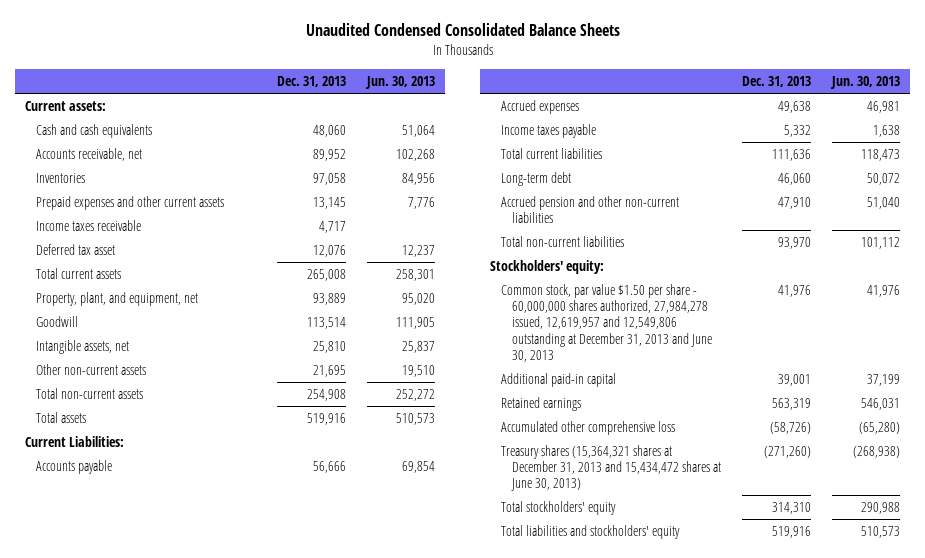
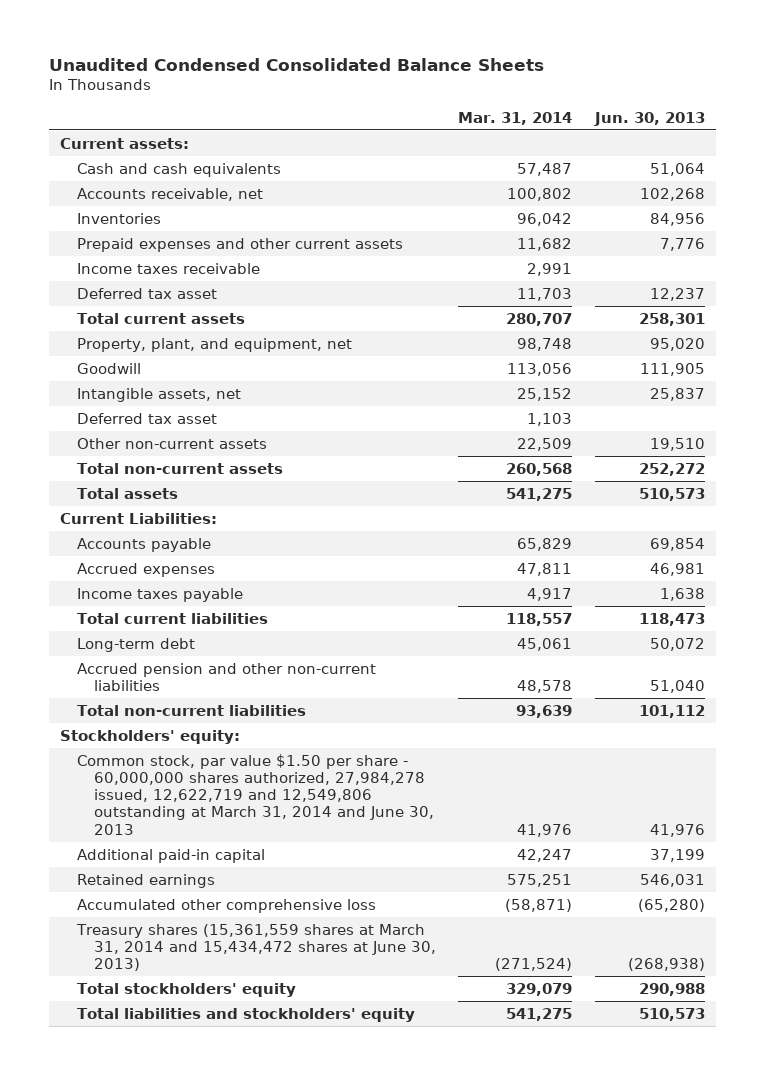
[276,76,346,88] Dec. 31, 2013 -> none
none -> [458,111,573,125] Mar. 31, 2014
none -> [76,412,217,424] Deferred tax asset
[501,283,713,362] Common stock, par value $1.50 per share - 60,000,000 shares authorized, 27,984,278 issued, 12,619,957 and 12,549,806 outstanding at December 31, 2013 and June 30, 2013 -> [76,753,434,835] Common stock, par value $1.50 per share - 60,000,000 shares authorized, 27,984,278 issued, 12,622,719 and 12,549,806 outstanding at March 31, 2014 and June 30, 2013
[501,444,722,492] Treasury shares (15,364,321 shares at December 31, 2013 and 15,434,472 shares at June 30, 2013) -> [75,923,436,972] Treasury shares (15,361,559 shares at March 31, 2014 and 15,434,472 shares at June 30, 2013)

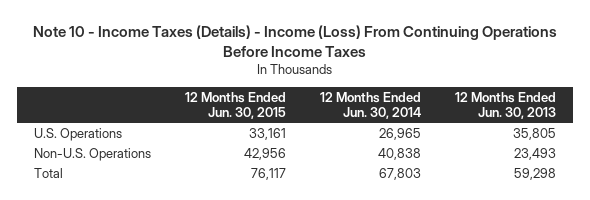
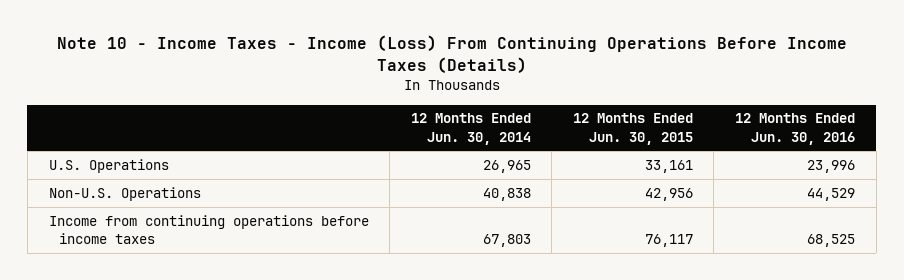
[32,24,557,57] Note 10 - Income Taxes (Details) - Income (Loss) From Continuing Operations Before Income Taxes -> [56,35,847,74] Note 10 - Income Taxes - Income (Loss) From Continuing Operations Before Income Taxes (Details)
[455,91,557,120] 12 Months Ended Jun. 30, 2013 -> none
none -> [735,113,856,145] 12 Months Ended Jun. 30, 2016
[33,167,63,178] Total -> [48,214,369,245] Income from continuing operations before income taxes

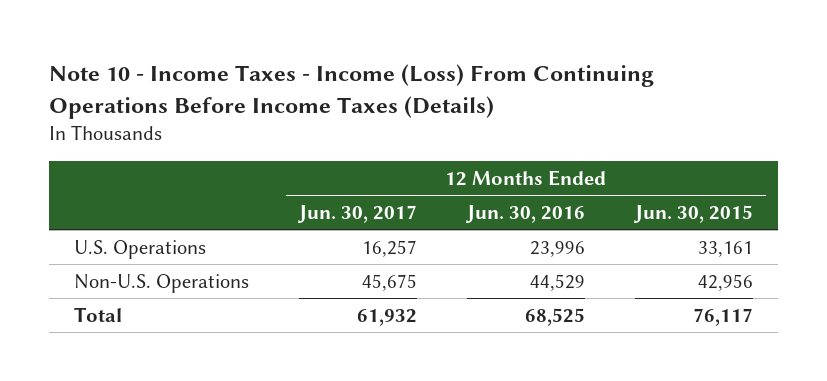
[410,113,531,145] 12 Months Ended Jun. 30, 2014 -> none
none -> [296,205,417,224] Jun. 30, 2017
[48,214,369,245] Income from continuing operations before income taxes -> [73,306,122,322] Total

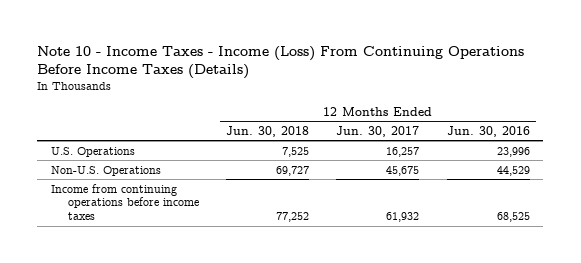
[633,205,754,224] Jun. 30, 2015 -> none
none -> [226,125,310,137] Jun. 30, 2018
[73,306,122,322] Total -> [50,183,200,221] Income from continuing operations before income taxes

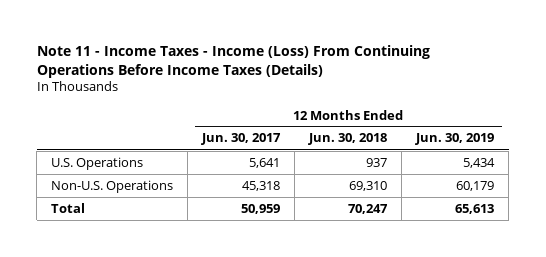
[37,45,525,80] Note 10 - Income Taxes - Income (Loss) From Continuing Operations Before Income Taxes (Details) -> [36,44,430,78] Note 11 - Income Taxes - Income (Loss) From Continuing Operations Before Income Taxes (Details)
[446,125,530,137] Jun. 30, 2016 -> none
none -> [415,133,495,146] Jun. 30, 2019
[50,183,200,221] Income from continuing operations before income taxes -> none
[282,146,310,157] 7,525 -> [366,157,388,167] 937
[386,146,420,157] 16,257 -> [249,157,281,168] 5,641
[276,165,310,176] 69,727 -> [349,180,388,191] 69,310
[386,165,420,176] 45,675 -> [242,180,281,191] 45,318
none -> [51,202,86,213] Total

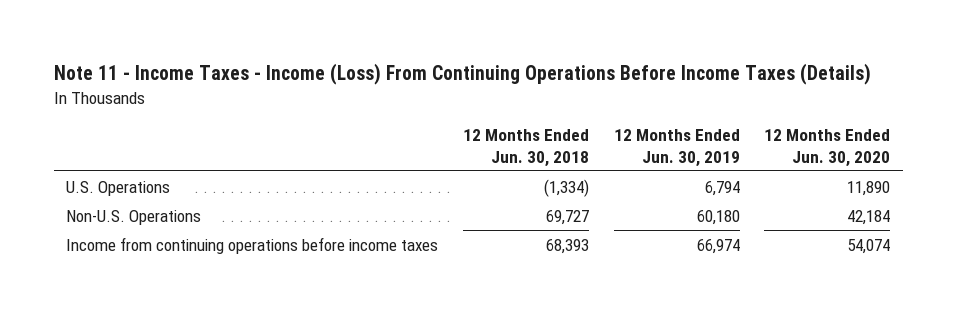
[201,133,282,146] Jun. 30, 2017 -> none
none -> [764,129,891,167] 12 Months Ended Jun. 30, 2020
[51,202,86,213] Total -> none
[366,157,388,167] 937 -> [543,178,589,197] (1,334)
[463,157,496,168] 5,434 -> [704,180,740,196] 6,794
[349,180,388,191] 69,310 -> [545,209,589,225] 69,727
[456,180,495,191] 60,179 -> [696,209,740,225] 60,180
none -> [66,236,439,254] Income from continuing operations before income taxes

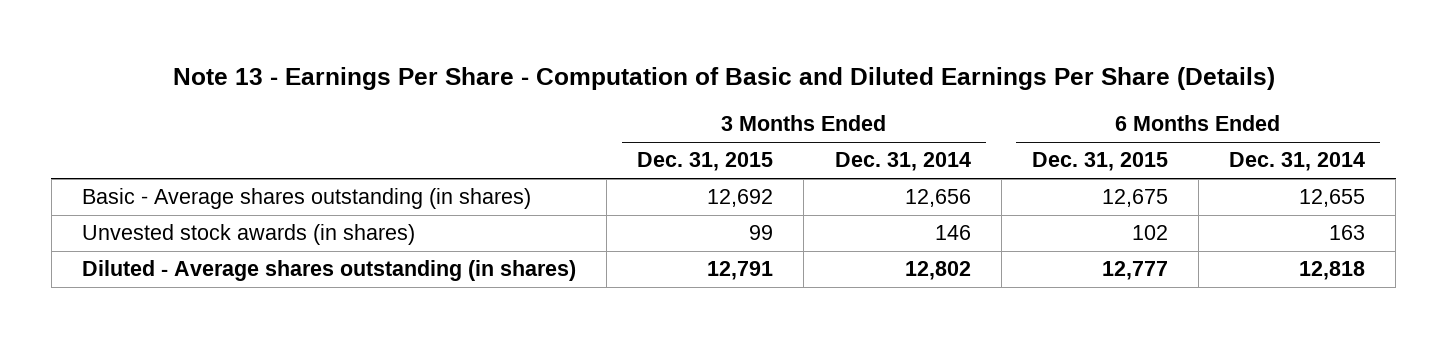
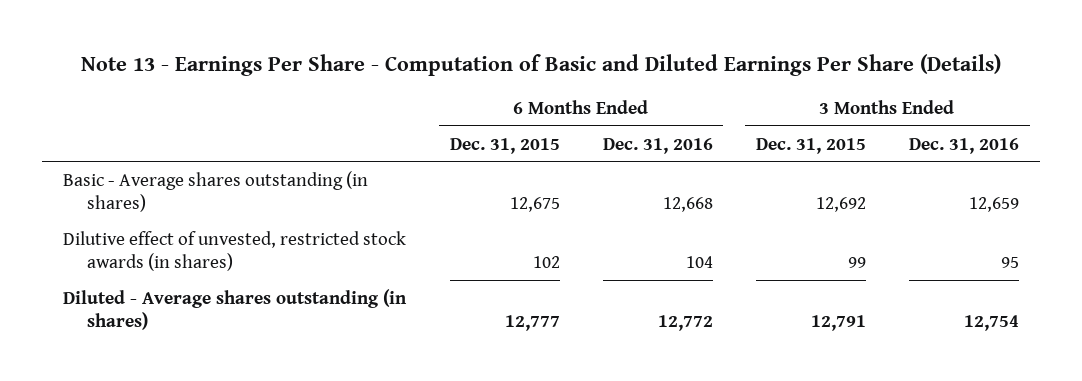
[834,152,971,172] Dec. 31, 2014 -> none
[1228,152,1365,172] Dec. 31, 2014 -> none
none -> [602,137,713,154] Dec. 31, 2016
none -> [908,137,1019,154] Dec. 31, 2016
[82,224,416,246] Unvested stock awards (in shares) -> [63,230,407,271] Dilutive effect of unvested, restricted stock awards (in shares)

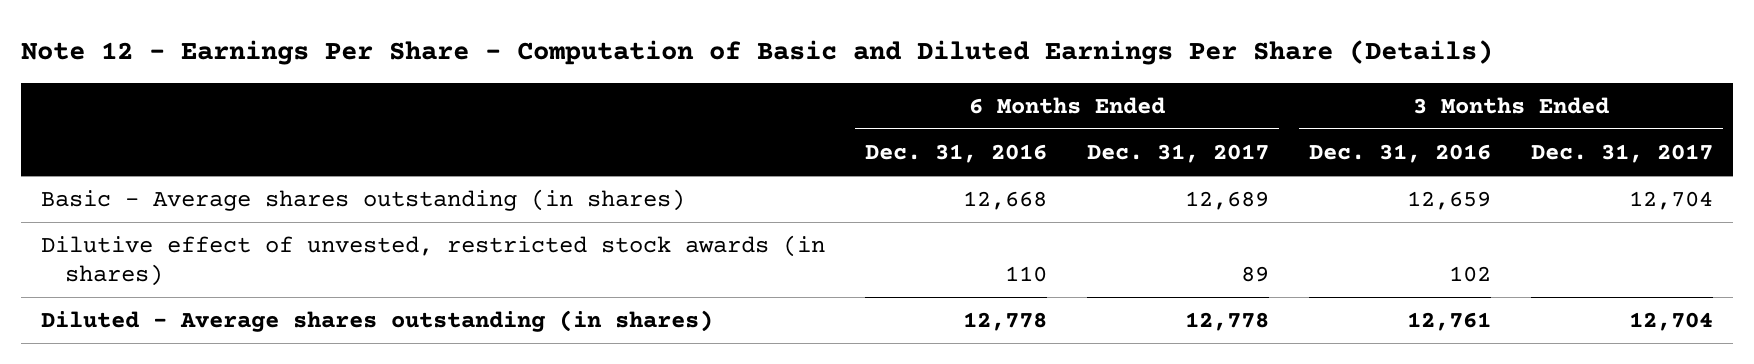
[81,54,1002,77] Note 13 - Earnings Per Share - Computation of Basic and Diluted Earnings Per Share (Details) -> [21,39,1494,65] Note 12 - Earnings Per Share - Computation of Basic and Diluted Earnings Per Share (Details)
[449,137,560,154] Dec. 31, 2015 -> none
[755,137,866,154] Dec. 31, 2015 -> none
none -> [1086,144,1269,164] Dec. 31, 2017
none -> [1530,144,1713,164] Dec. 31, 2017
[685,255,713,268] 104 -> [1004,266,1047,283] 110
[1000,256,1019,268] 95 -> [1448,266,1491,283] 102
[657,314,713,331] 12,772 -> [962,312,1047,332] 12,778
[963,314,1019,331] 12,754 -> [1406,312,1491,332] 12,761

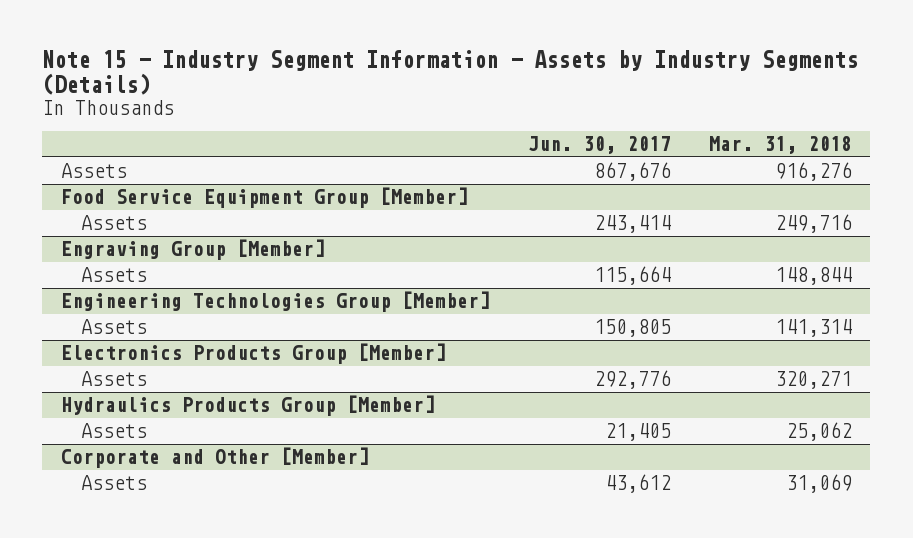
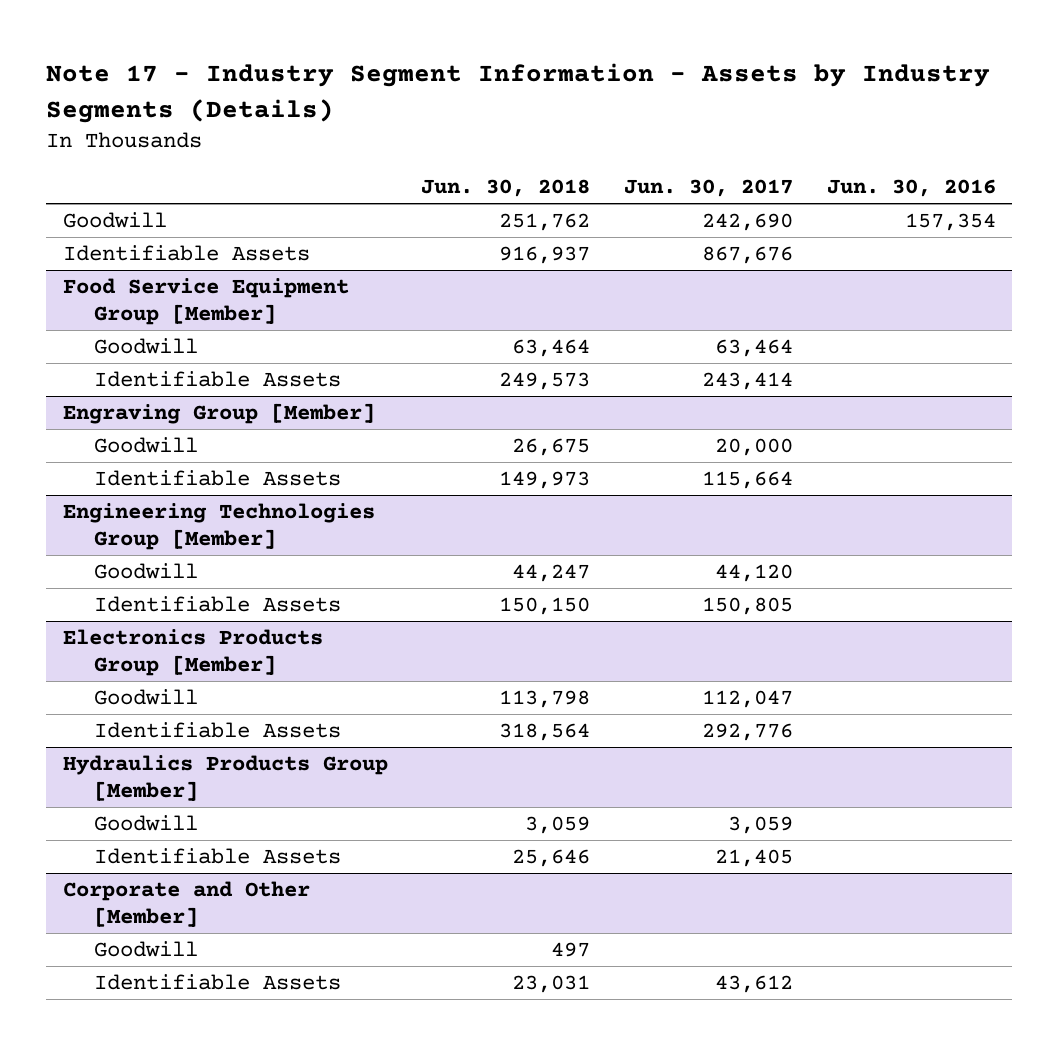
[42,49,859,95] Note 15 - Industry Segment Information - Assets by Industry Segments (Details) -> [46,63,991,123] Note 17 - Industry Segment Information - Assets by Industry Segments (Details)
[708,136,852,155] Mar. 31, 2018 -> none
none -> [421,179,591,198] Jun. 30, 2018
none -> [826,179,996,198] Jun. 30, 2016
none -> [62,212,167,229] Goodwill
[61,163,128,179] Assets -> [62,245,310,262] Identifiable Assets
none -> [94,338,199,355] Goodwill
[81,215,148,231] Assets -> [94,371,342,388] Identifiable Assets
none -> [94,437,199,454] Goodwill
[81,267,148,283] Assets -> [94,470,342,487] Identifiable Assets
none -> [94,563,199,580] Goodwill
[81,319,148,335] Assets -> [94,596,342,613] Identifiable Assets
none -> [94,689,199,706] Goodwill
[81,371,148,387] Assets -> [94,722,342,739] Identifiable Assets
none -> [94,815,199,832] Goodwill
[81,423,148,439] Assets -> [94,848,342,865] Identifiable Assets
none -> [94,941,199,958] Goodwill
[81,475,148,491] Assets -> [94,974,342,991] Identifiable Assets

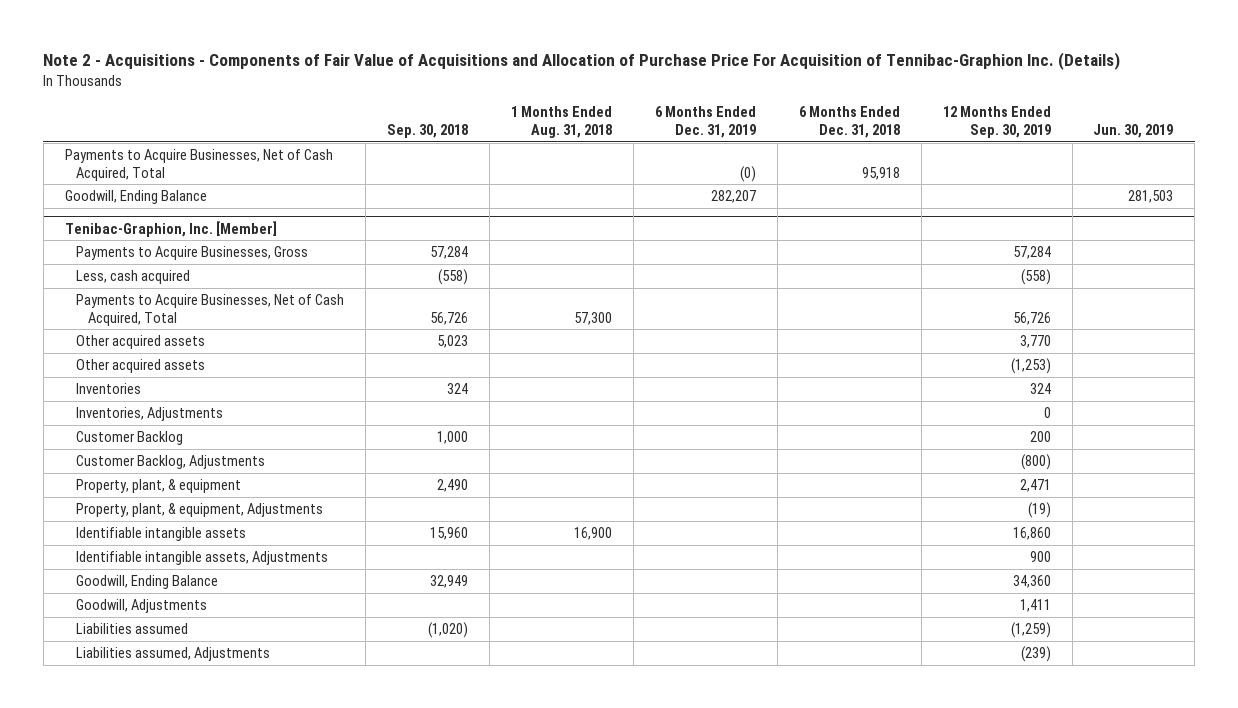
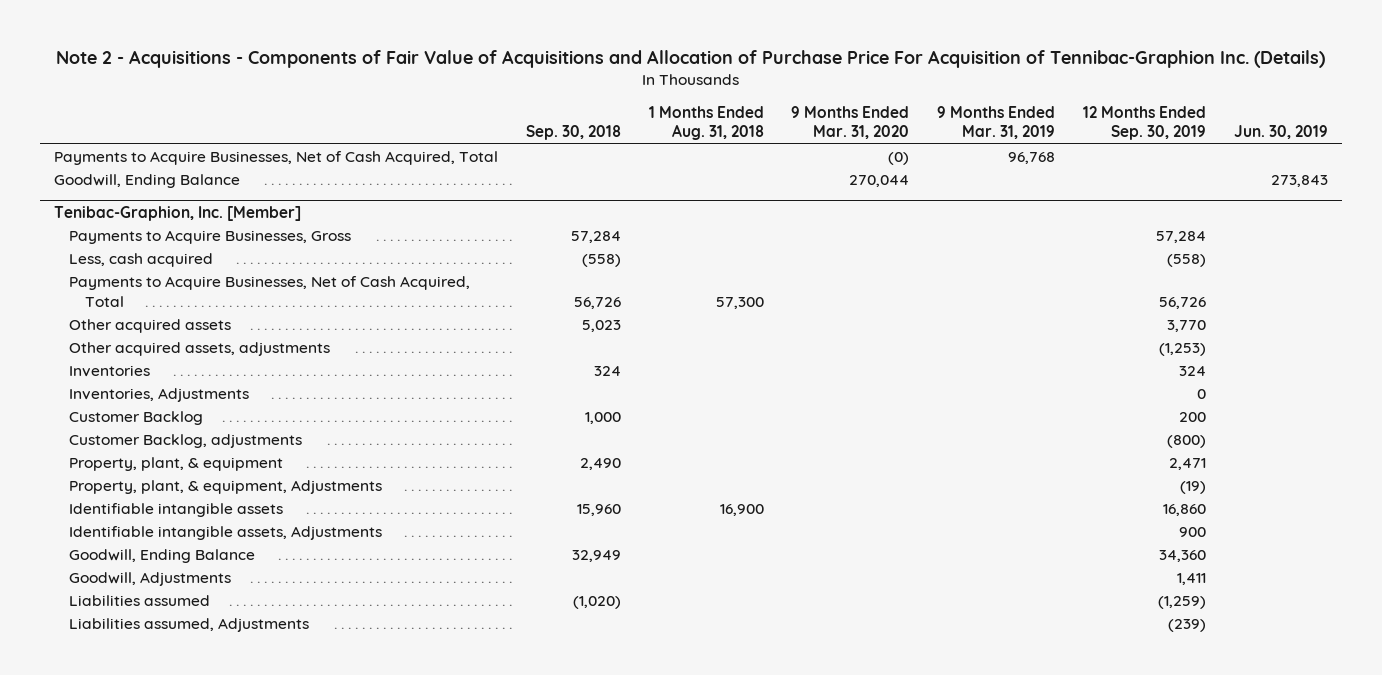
[654,106,756,139] 6 Months Ended Dec. 31, 2019 -> none
[798,106,900,139] 6 Months Ended Dec. 31, 2018 -> none
none -> [791,106,910,140] 9 Months Ended Mar. 31, 2020
none -> [937,106,1056,140] 9 Months Ended Mar. 31, 2019
[1128,189,1174,203] 281,503 -> [1270,175,1328,188] 273,843
[76,358,206,373] Other acquired assets -> [69,342,331,357] Other acquired assets, adjustments
[76,454,266,469] Customer Backlog, Adjustments -> [69,434,303,449] Customer Backlog, adjustments

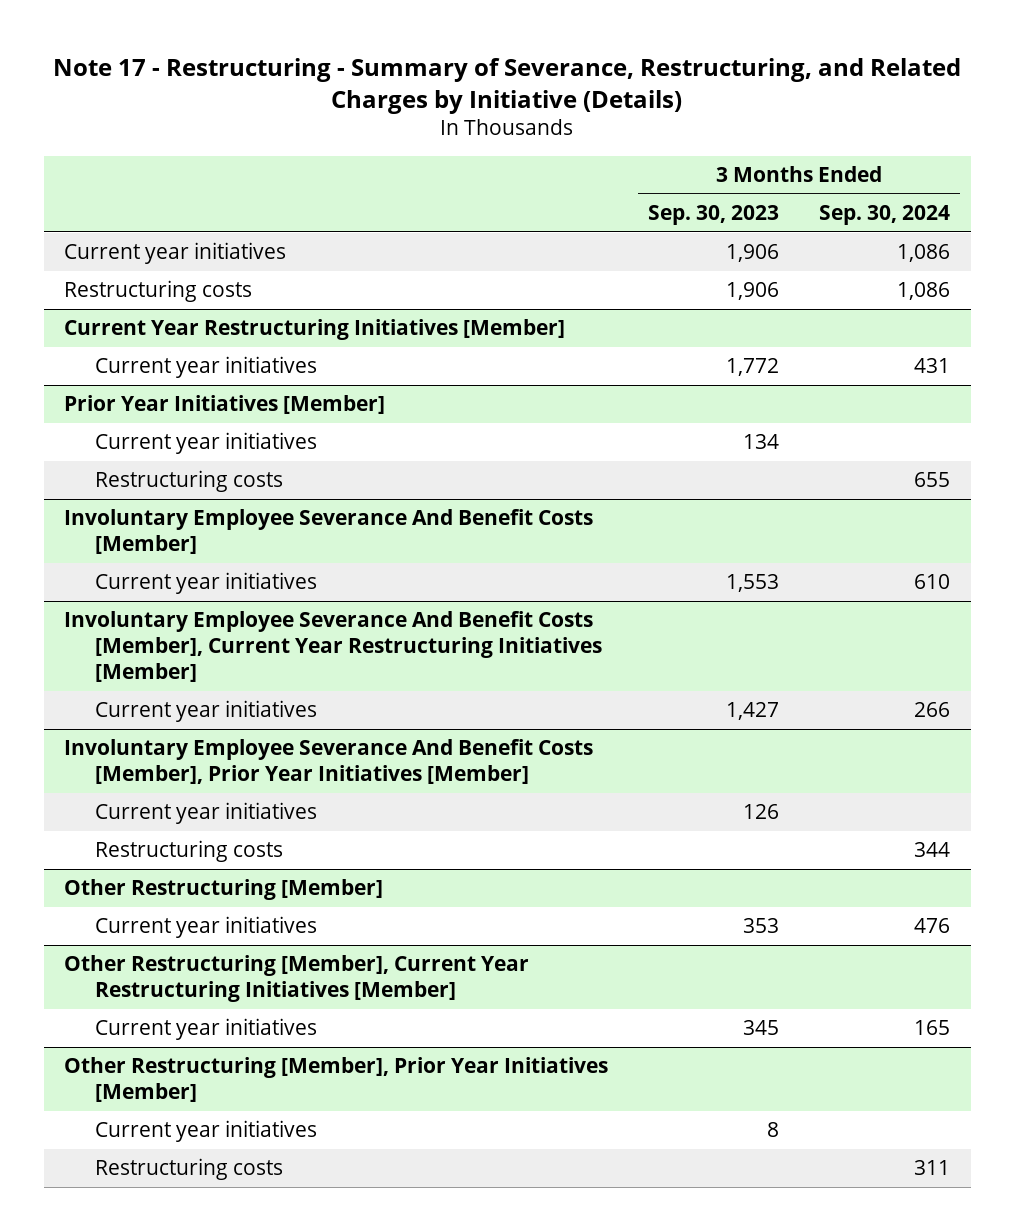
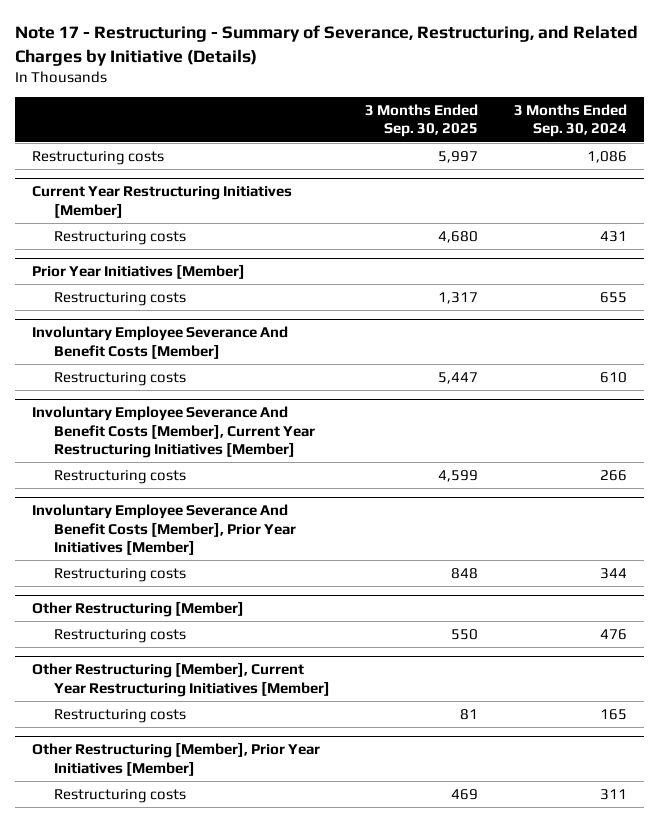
[648,205,780,226] Sep. 30, 2023 -> none
none -> [365,104,479,138] 3 Months Ended Sep. 30, 2025
[64,242,287,265] Current year initiatives -> none
[94,356,317,379] Current year initiatives -> [54,231,187,246] Restructuring costs
[94,432,317,455] Current year initiatives -> none
[94,572,317,595] Current year initiatives -> none
none -> [54,372,187,387] Restructuring costs
[94,700,317,723] Current year initiatives -> [54,470,187,485] Restructuring costs
[94,802,317,825] Current year initiatives -> none
[94,916,317,939] Current year initiatives -> [54,629,187,644] Restructuring costs
[94,1018,317,1041] Current year initiatives -> [54,709,187,724] Restructuring costs
[94,1120,317,1143] Current year initiatives -> none

